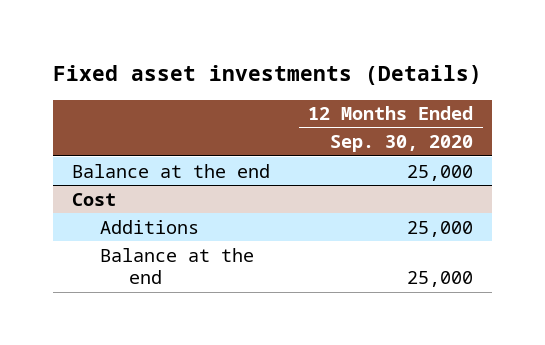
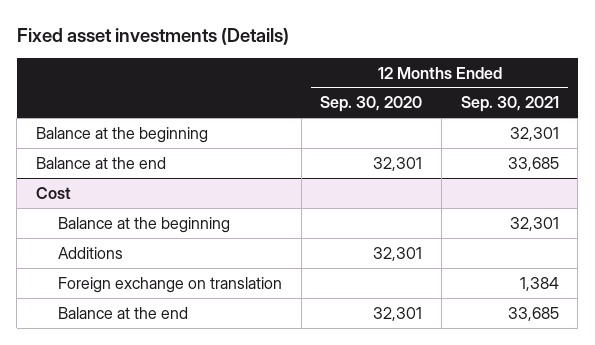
none -> [460,96,559,113] Sep. 30, 2021
none -> [35,126,208,143] Balance at the beginning
[407,164,474,181] 25,000 -> [373,156,423,171] 32,301
none -> [58,216,231,233] Balance at the beginning
[407,220,474,237] 25,000 -> [373,246,423,261] 32,301
none -> [58,276,283,293] Foreign exchange on translation
[407,271,474,288] 25,000 -> [373,306,423,321] 32,301

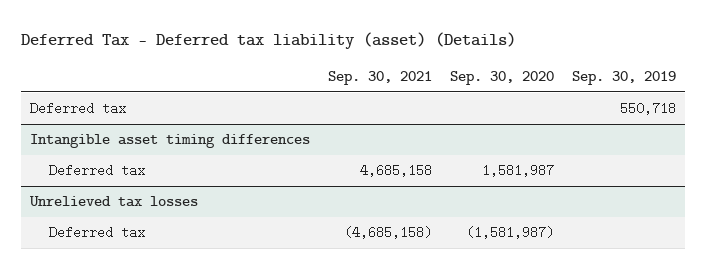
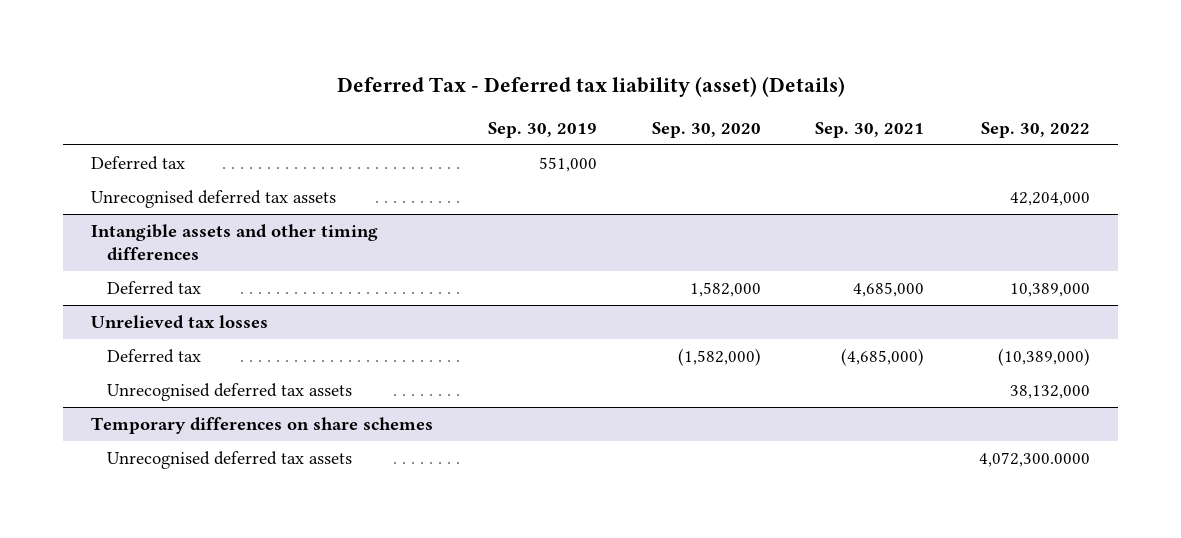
none -> [981,121,1091,138] Sep. 30, 2022
[619,102,676,116] 550,718 -> [538,157,597,173] 551,000
none -> [90,190,336,209] Unrecognised deferred tax assets
[29,134,310,149] Intangible asset timing differences -> [90,224,378,262] Intangible assets and other timing differences
[359,164,432,178] 4,685,158 -> [853,282,925,298] 4,685,000
[481,164,554,178] 1,581,987 -> [689,282,761,298] 1,582,000
[343,226,432,240] (4,685,158) -> [841,348,925,367] (4,685,000)
[465,226,554,240] (1,581,987) -> [677,348,761,367] (1,582,000)
none -> [107,383,353,402] Unrecognised deferred tax assets
none -> [90,417,433,435] Temporary differences on share schemes
none -> [107,451,353,470] Unrecognised deferred tax assets

